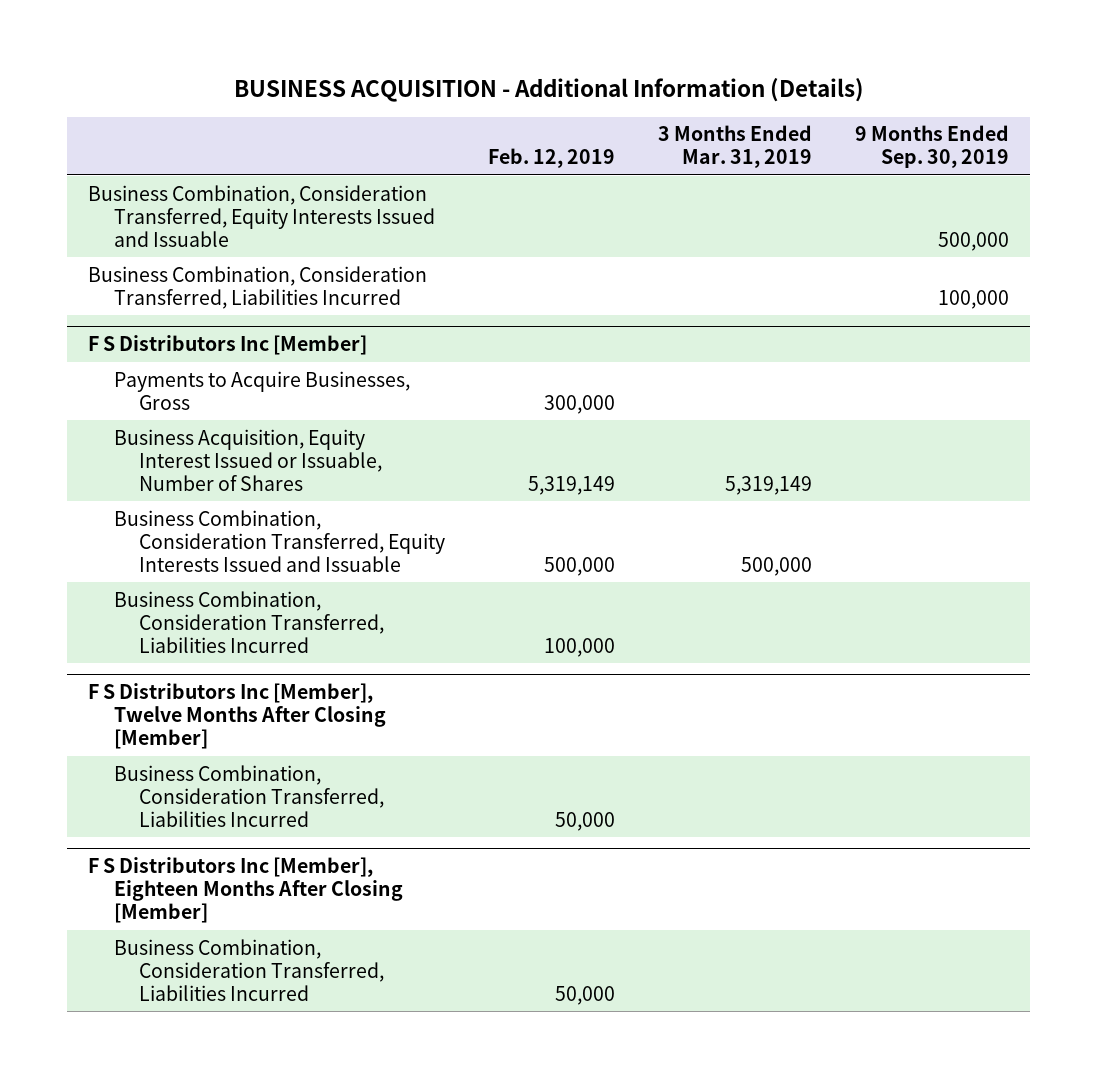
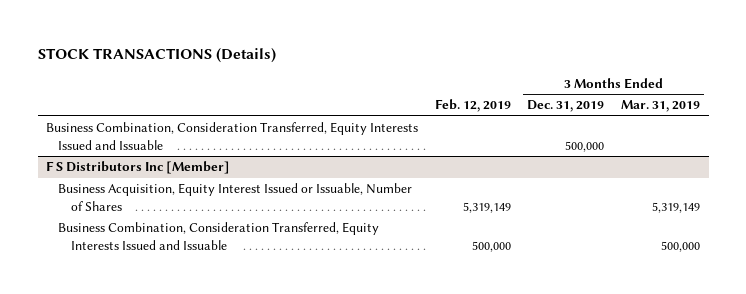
[233,78,864,103] BUSINESS ACQUISITION - Additional Information (Details) -> [37,47,276,63] STOCK TRANSACTIONS (Details)
[854,125,1009,169] 9 Months Ended Sep. 30, 2019 -> none
none -> [527,100,605,113] Dec. 31, 2019
[88,265,428,309] Business Combination, Consideration Transferred, Liabilities Incurred -> none
[113,370,410,410] Payments to Acquire Businesses, Gross -> none
[113,590,385,653] Business Combination, Consideration Transferred, Liabilities Incurred -> none
[88,683,386,750] F S Distributors Inc [Member], Twelve Months After Closing [Member] -> none
[113,764,385,827] Business Combination, Consideration Transferred, Liabilities Incurred -> none
[88,857,403,924] F S Distributors Inc [Member], Eighteen Months After Closing [Member] -> none
[113,938,385,1001] Business Combination, Consideration Transferred, Liabilities Incurred -> none

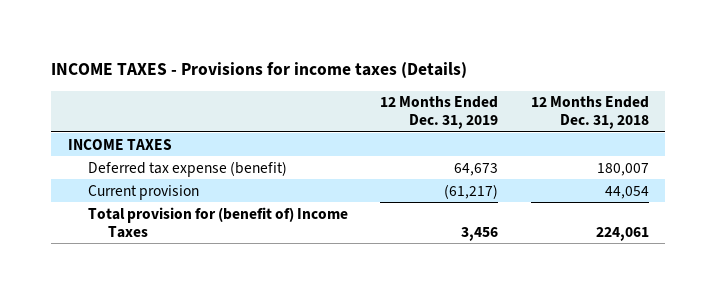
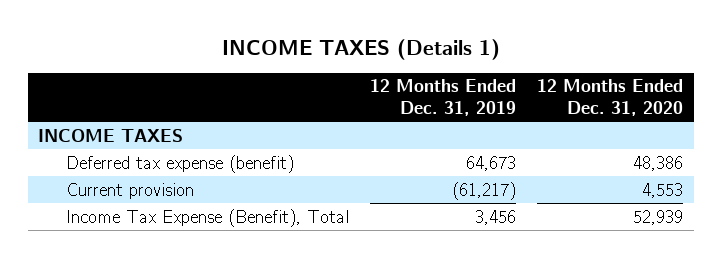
[51,62,468,79] INCOME TAXES - Provisions for income taxes (Details) -> [221,39,500,61] INCOME TAXES (Details 1)
[530,96,649,130] 12 Months Ended Dec. 31, 2018 -> none
none -> [537,79,684,116] 12 Months Ended Dec. 31, 2020
[87,206,348,238] Total provision for (benefit of) Income Taxes -> [65,208,349,227] Income Tax Expense (Benefit), Total

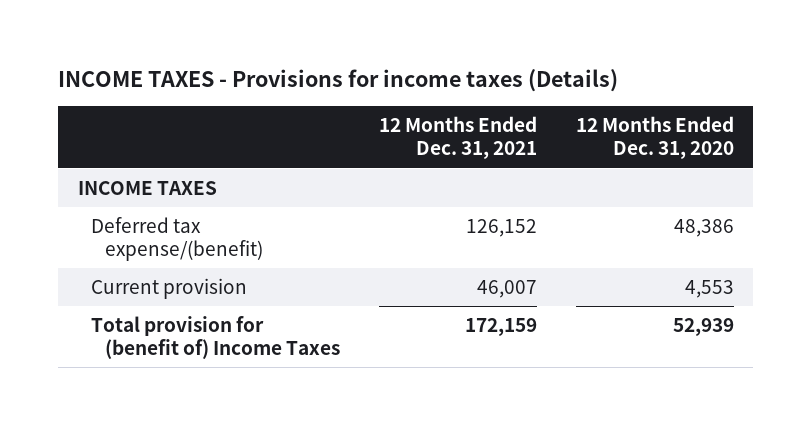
[221,39,500,61] INCOME TAXES (Details 1) -> [58,69,619,93] INCOME TAXES - Provisions for income taxes (Details)
[369,79,516,116] 12 Months Ended Dec. 31, 2019 -> none
none -> [378,116,537,160] 12 Months Ended Dec. 31, 2021
[65,154,294,173] Deferred tax expense (benefit) -> [91,216,263,262] Deferred tax expense/(benefit)
[65,208,349,227] Income Tax Expense (Benefit), Total -> [91,315,340,360] Total provision for (benefit of) Income Taxes

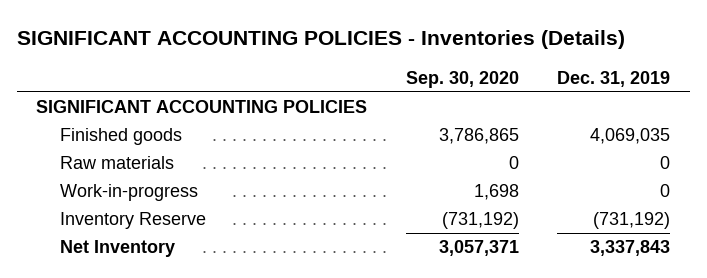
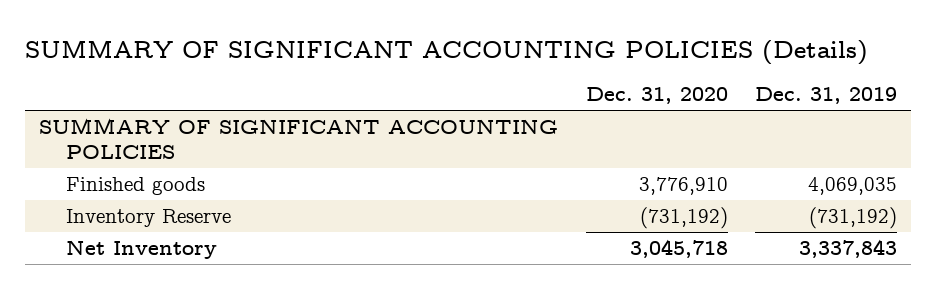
[17,30,626,50] SIGNIFICANT ACCOUNTING POLICIES - Inventories (Details) -> [25,39,869,65] SUMMARY OF SIGNIFICANT ACCOUNTING POLICIES (Details)
[405,70,519,88] Sep. 30, 2020 -> none
none -> [585,87,728,105] Dec. 31, 2020
[36,100,368,114] SIGNIFICANT ACCOUNTING POLICIES -> [39,118,559,159] SUMMARY OF SIGNIFICANT ACCOUNTING POLICIES
[60,156,175,170] Raw materials -> none
[60,184,199,202] Work-in-progress -> none

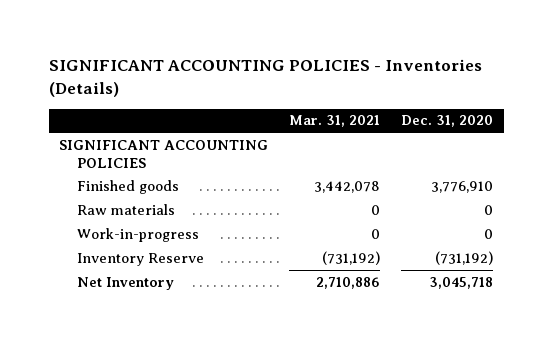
[25,39,869,65] SUMMARY OF SIGNIFICANT ACCOUNTING POLICIES (Details) -> [48,59,482,97] SIGNIFICANT ACCOUNTING POLICIES - Inventories (Details)
[755,87,898,105] Dec. 31, 2019 -> none
none -> [289,115,381,128] Mar. 31, 2021
[39,118,559,159] SUMMARY OF SIGNIFICANT ACCOUNTING POLICIES -> [59,139,269,168] SIGNIFICANT ACCOUNTING POLICIES
none -> [76,203,175,215] Raw materials
none -> [76,227,199,242] Work-in-progress

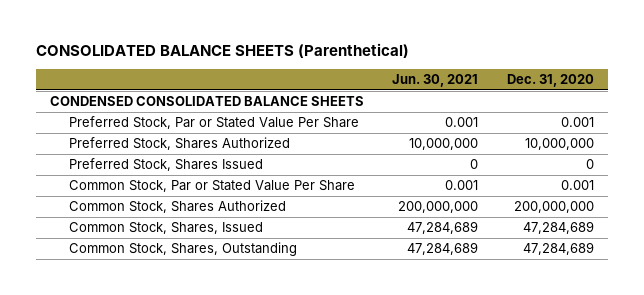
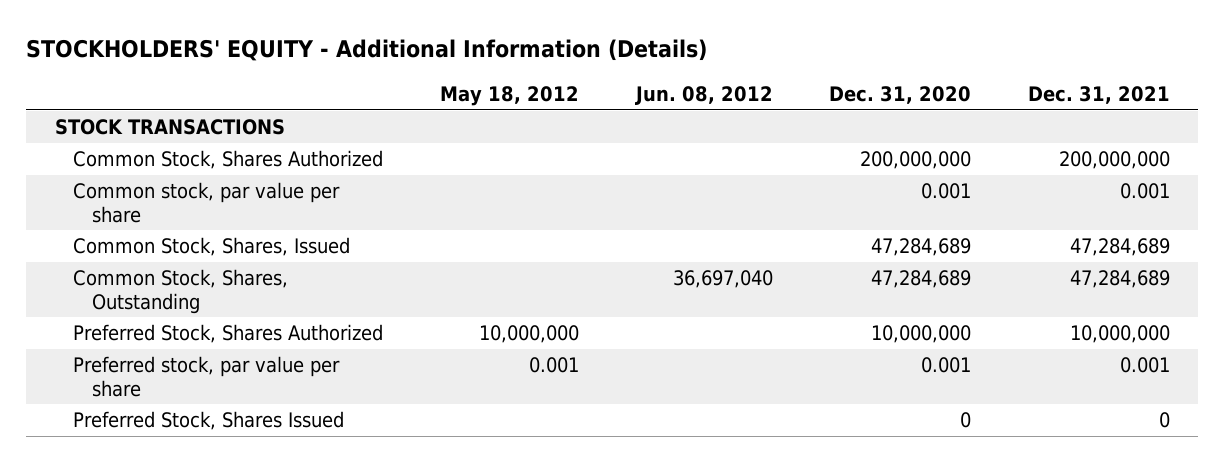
[35,42,409,58] CONSOLIDATED BALANCE SHEETS (Parenthetical) -> [26,39,708,62] STOCKHOLDERS' EQUITY - Additional Information (Details)
[392,74,479,88] Jun. 30, 2021 -> none
none -> [440,85,580,106] May 18, 2012
none -> [634,85,773,105] Jun. 08, 2012
none -> [1027,85,1170,104] Dec. 31, 2021
[49,96,364,107] CONDENSED CONSOLIDATED BALANCE SHEETS -> none
[69,116,360,130] Preferred Stock, Par or Stated Value Per Share -> none
[69,180,356,193] Common Stock, Par or Stated Value Per Share -> none
none -> [54,119,285,136] STOCK TRANSACTIONS
none -> [73,182,341,223] Common stock, par value per share
[69,137,291,151] Preferred Stock, Shares Authorized -> [73,324,384,344] Preferred Stock, Shares Authorized
none -> [73,356,341,397] Preferred stock, par value per share
[69,158,264,172] Preferred Stock, Shares Issued -> [73,411,345,431] Preferred Stock, Shares Issued

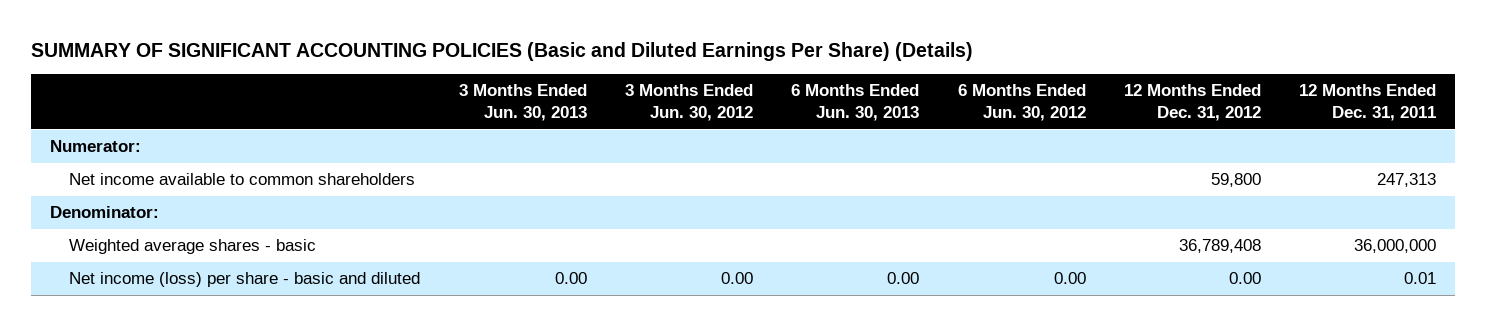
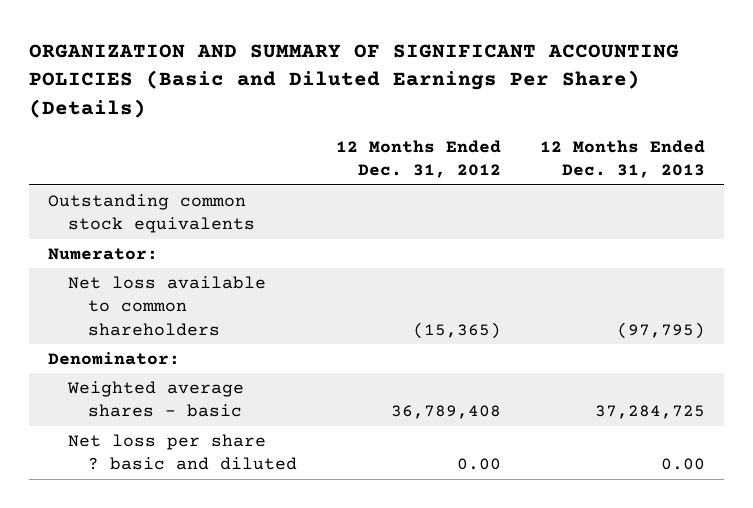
[30,42,973,62] SUMMARY OF SIGNIFICANT ACCOUNTING POLICIES (Basic and Diluted Earnings Per Share) (Details) -> [28,44,679,118] ORGANIZATION AND SUMMARY OF SIGNIFICANT ACCOUNTING POLICIES (Basic and Diluted Earnings Per Share) (Details)
[458,84,587,122] 3 Months Ended Jun. 30, 2013 -> none
[624,84,753,122] 3 Months Ended Jun. 30, 2012 -> none
[791,84,920,122] 6 Months Ended Jun. 30, 2013 -> none
[957,84,1086,122] 6 Months Ended Jun. 30, 2012 -> none
[1299,84,1437,122] 12 Months Ended Dec. 31, 2011 -> none
none -> [539,139,705,179] 12 Months Ended Dec. 31, 2013
none -> [48,193,256,234] Outstanding common stock equivalents
[69,173,416,186] Net income available to common shareholders -> [68,275,267,336] Net loss available to common shareholders
[1210,173,1261,188] 59,800 -> [412,321,501,339] (15,365)
[69,272,421,288] Net income (loss) per share - basic and diluted -> [68,433,297,471] Net loss per share ? basic and diluted

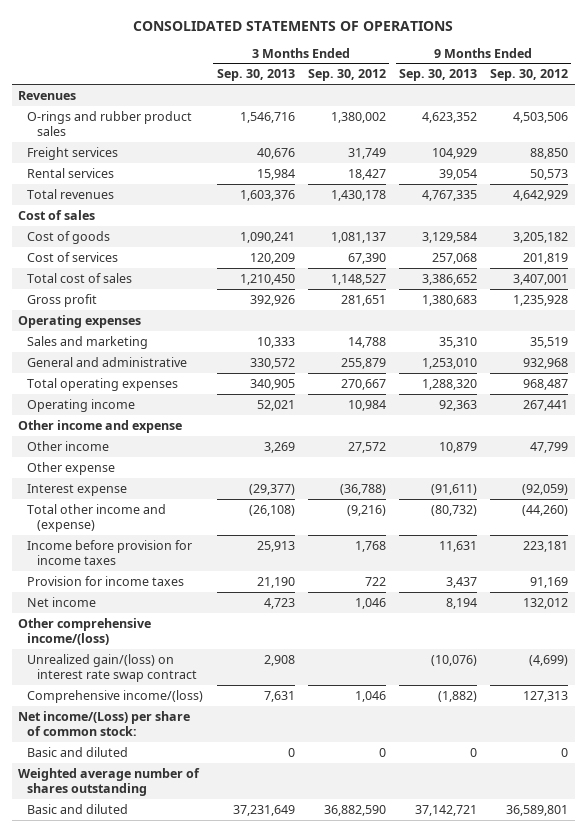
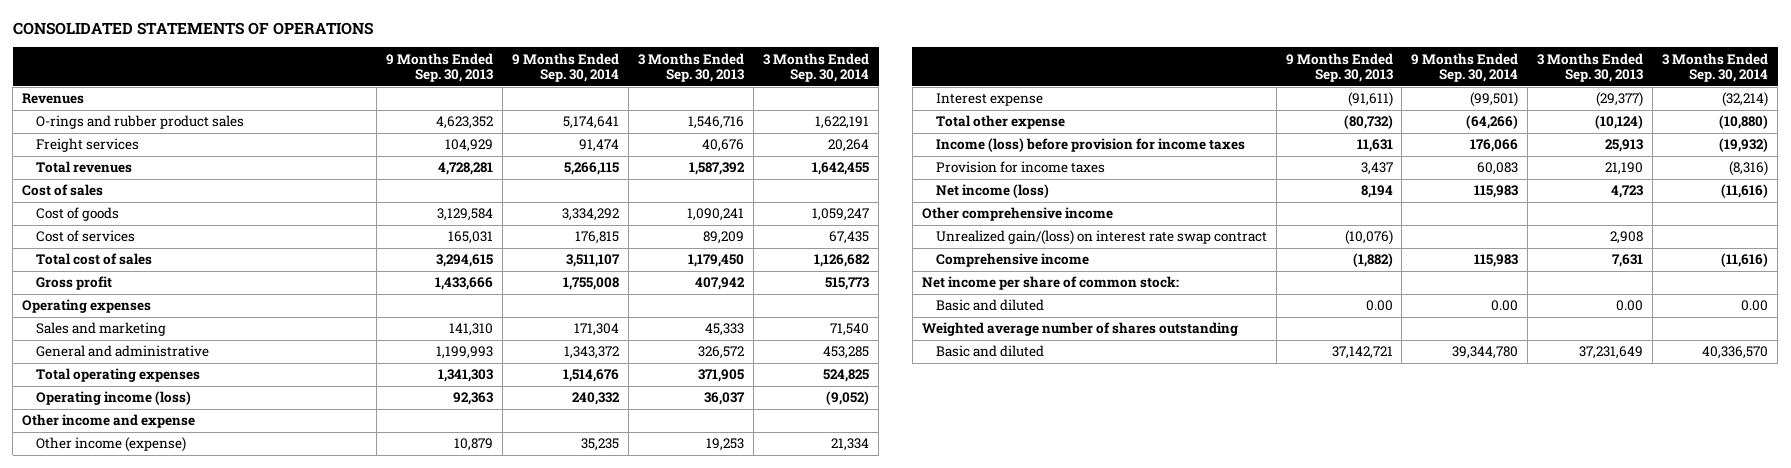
[307,69,386,82] Sep. 30, 2012 -> none
[489,69,568,82] Sep. 30, 2012 -> none
none -> [512,52,620,83] 9 Months Ended Sep. 30, 2014
none -> [763,52,870,83] 3 Months Ended Sep. 30, 2014
[27,167,115,178] Rental services -> none
[239,189,295,201] 1,603,376 -> [689,162,746,176] 1,587,392
[421,189,477,201] 4,767,335 -> [438,162,494,176] 4,728,281
[249,252,295,264] 120,209 -> [703,231,745,245] 89,209
[431,252,477,264] 257,068 -> [448,231,494,245] 165,031
[239,273,295,285] 1,210,450 -> [688,254,745,268] 1,179,450
[421,273,477,285] 3,386,652 -> [436,254,494,268] 3,294,615
[249,294,295,306] 392,926 -> [695,277,746,291] 407,942
[421,294,477,306] 1,380,683 -> [435,277,494,291] 1,433,666
[256,336,295,348] 10,333 -> [705,323,745,337] 45,333
[438,336,477,348] 35,310 -> [449,323,494,337] 141,310
[249,357,295,369] 330,572 -> [698,346,745,360] 326,572
[421,357,477,369] 1,253,010 -> [436,346,494,360] 1,199,993
[249,378,295,390] 340,905 -> [698,369,745,383] 371,905
[421,378,477,390] 1,288,320 -> [438,369,494,383] 1,341,303
[27,398,136,412] Operating income -> [36,391,192,406] Operating income (loss)
[256,399,295,411] 52,021 -> [704,392,746,406] 36,037
[27,461,116,475] Other expense -> none
[27,440,110,451] Other income -> [36,437,187,453] Other income (expense)
[263,441,295,453] 3,269 -> [706,438,745,452] 19,253
[27,503,167,533] Total other income and (expense) -> [935,115,1065,130] Total other expense
[248,504,295,516] (26,108) -> [1595,115,1644,130] (10,124)
[27,539,193,566] Income before provision for income taxes -> [935,138,1245,153] Income (loss) before provision for income taxes
[27,596,97,607] Net income -> [935,184,1049,199] Net income (loss)
[18,617,152,646] Other comprehensive income/(loss) -> [921,207,1113,222] Other comprehensive income
[27,689,204,703] Comprehensive income/(loss) -> [935,253,1089,268] Comprehensive income
[18,710,191,737] Net income/(Loss) per share of common stock: -> [921,276,1179,291] Net income per share of common stock:
[287,747,295,757] 0 -> [1616,300,1644,312] 0.00
[469,747,477,757] 0 -> [1365,300,1393,312] 0.00

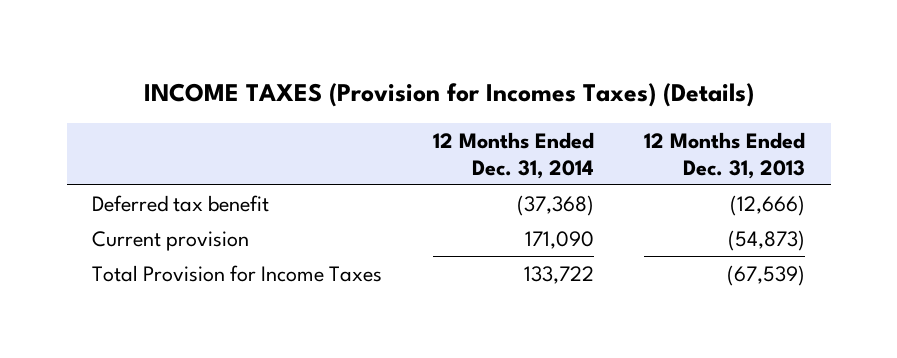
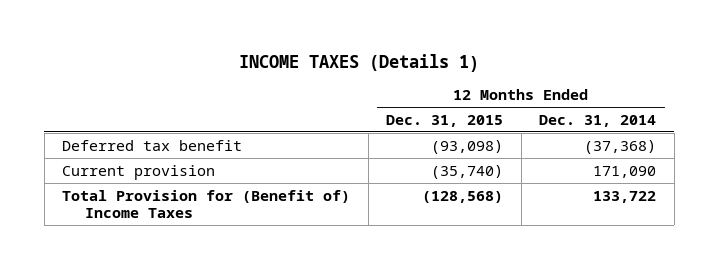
[143,83,754,108] INCOME TAXES (Provision for Incomes Taxes) (Details) -> [239,53,480,72] INCOME TAXES (Details 1)
[644,132,806,179] 12 Months Ended Dec. 31, 2013 -> none
none -> [386,114,504,127] Dec. 31, 2015
[91,264,382,282] Total Provision for Income Taxes -> [62,189,351,219] Total Provision for (Benefit of) Income Taxes

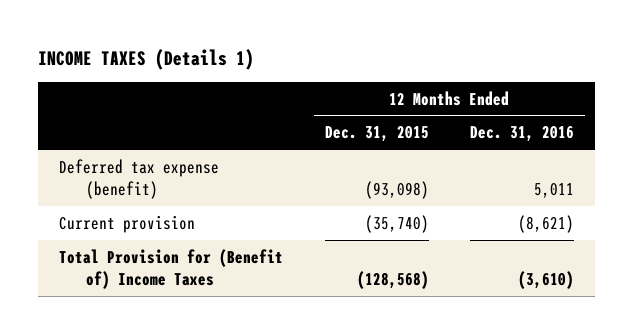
[539,114,657,127] Dec. 31, 2014 -> none
none -> [470,126,575,143] Dec. 31, 2016
[62,139,243,151] Deferred tax benefit -> [59,158,220,200] Deferred tax expense (benefit)

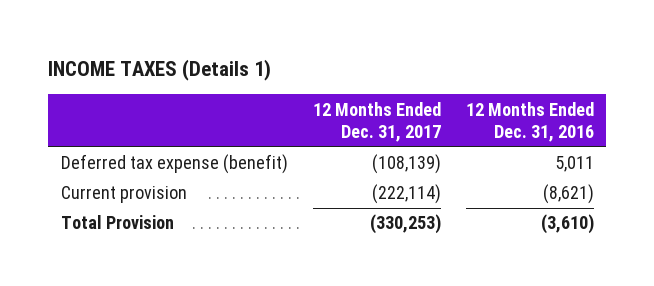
[324,126,429,143] Dec. 31, 2015 -> none
none -> [312,101,441,143] 12 Months Ended Dec. 31, 2017
[59,248,284,290] Total Provision for (Benefit of) Income Taxes -> [60,215,174,230] Total Provision

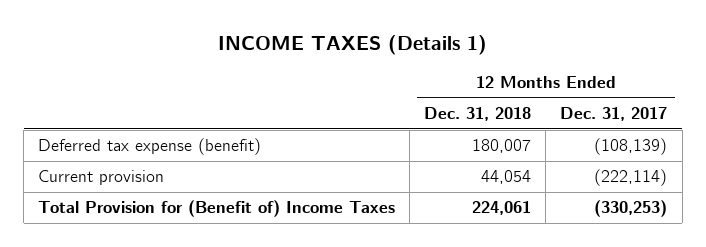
[465,101,594,143] 12 Months Ended Dec. 31, 2016 -> none
none -> [424,107,532,122] Dec. 31, 2018
[60,215,174,230] Total Provision -> [38,200,396,218] Total Provision for (Benefit of) Income Taxes

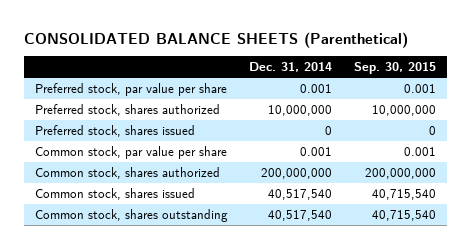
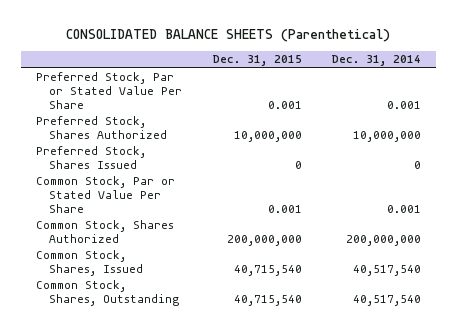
[354,62,437,75] Sep. 30, 2015 -> none
none -> [212,55,302,67] Dec. 31, 2015
[34,82,227,96] Preferred stock, par value per share -> [35,72,183,109] Preferred Stock, Par or Stated Value Per Share
[34,103,220,116] Preferred stock, shares authorized -> [35,116,168,140] Preferred Stock, Shares Authorized
[34,124,195,137] Preferred stock, shares issued -> [35,146,146,170] Preferred Stock, Shares Issued
[34,145,227,159] Common stock, par value per share -> [35,176,175,213] Common Stock, Par or Stated Value Per Share
[34,166,220,179] Common stock, shares authorized -> [35,220,174,244] Common Stock, Shares Authorized
[34,187,195,200] Common stock, shares issued -> [35,250,144,277] Common Stock, Shares, Issued
[34,208,228,222] Common stock, shares outstanding -> [35,280,180,307] Common Stock, Shares, Outstanding

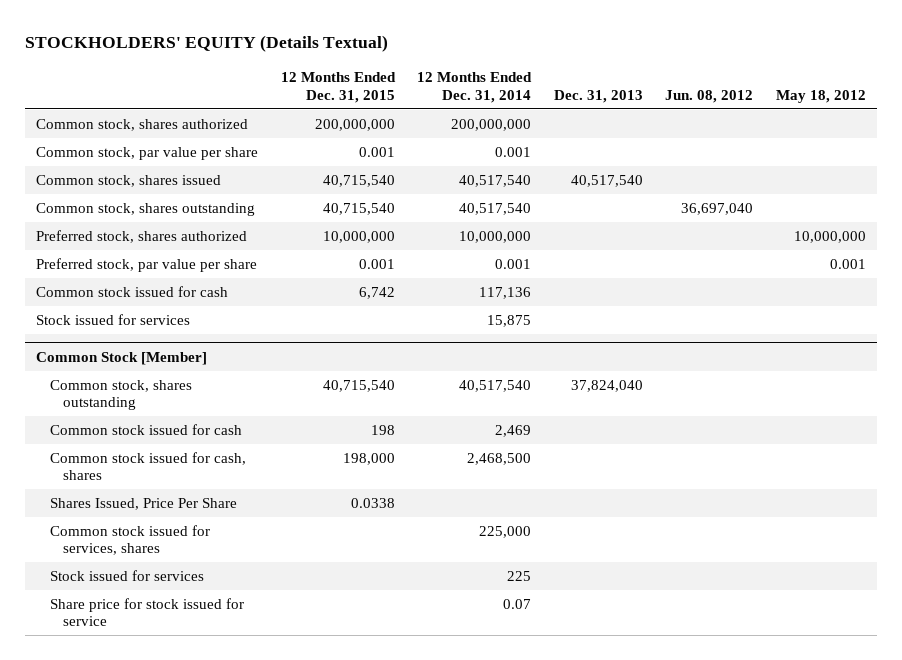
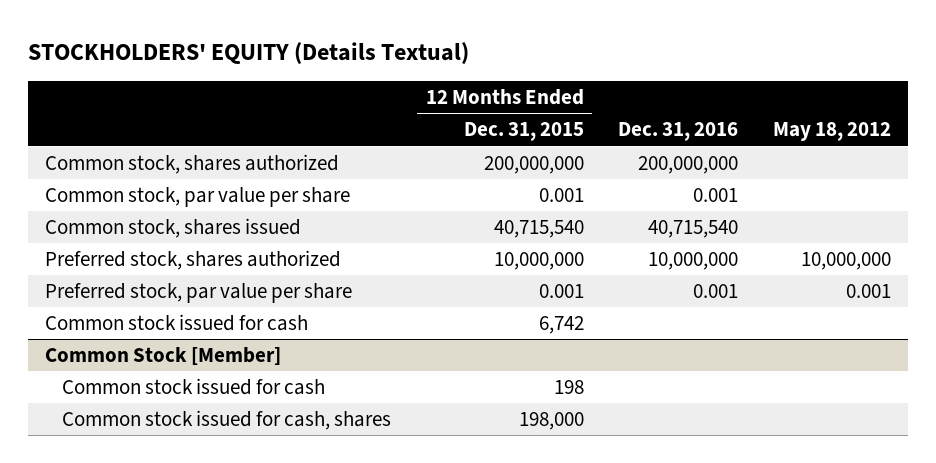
[417,72,533,103] 12 Months Ended Dec. 31, 2014 -> none
[553,89,643,103] Dec. 31, 2013 -> none
[665,89,754,103] Jun. 08, 2012 -> none
none -> [618,122,739,142] Dec. 31, 2016
[36,202,256,216] Common stock, shares outstanding -> none
[36,313,191,325] Stock issued for services -> none
[49,379,192,411] Common stock, shares outstanding -> none
[49,497,237,510] Shares Issued, Price Per Share -> none
[49,524,210,556] Common stock issued for services, shares -> none
[49,569,204,581] Stock issued for services -> none
[49,597,244,627] Share price for stock issued for service -> none

